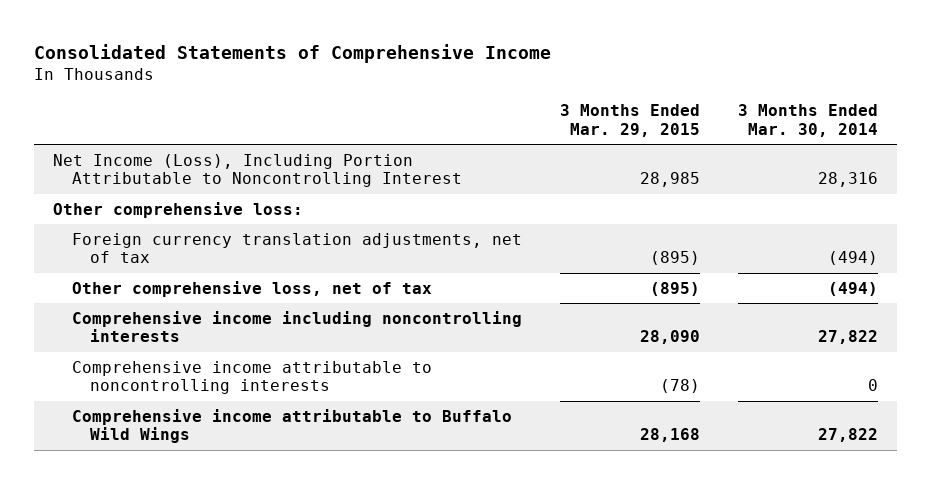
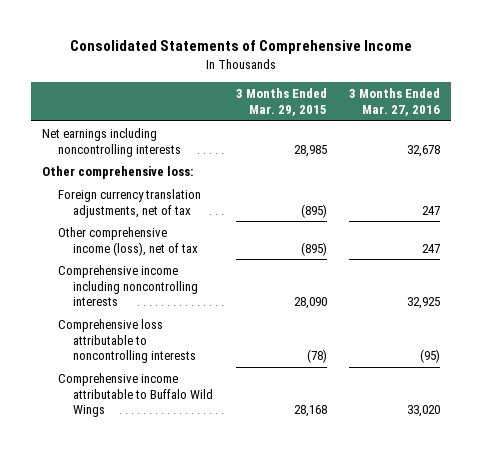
[738,104,879,137] 3 Months Ended Mar. 30, 2014 -> none
none -> [348,88,440,116] 3 Months Ended Mar. 27, 2016
[53,153,462,188] Net Income (Loss), Including Portion Attributable to Noncontrolling Interest -> [42,128,181,157] Net earnings including noncontrolling interests
[71,280,432,297] Other comprehensive loss, net of tax -> [57,227,199,256] Other comprehensive income (loss), net of tax
[71,360,432,395] Comprehensive income attributable to noncontrolling interests -> [57,319,197,364] Comprehensive loss attributable to noncontrolling interests

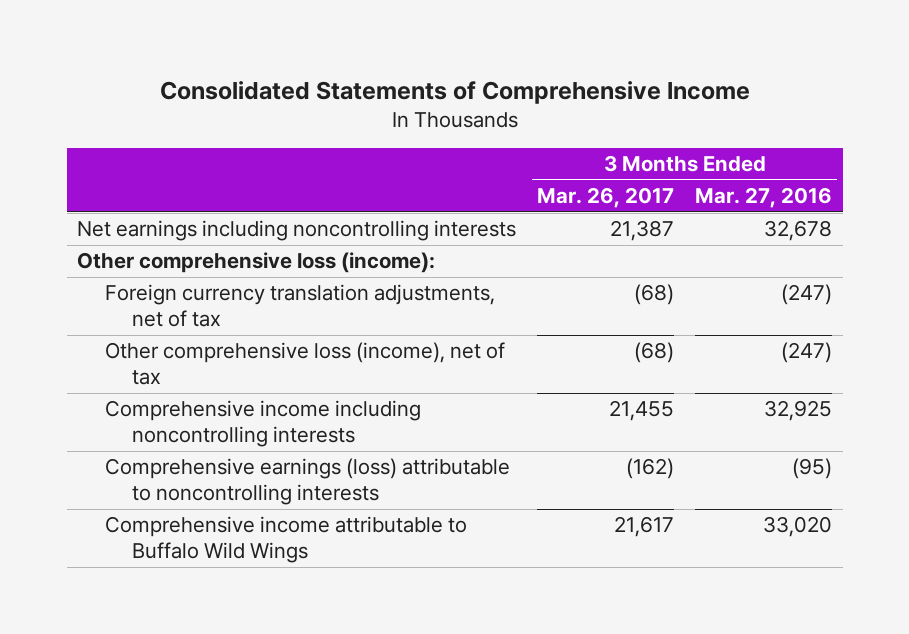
[235,88,327,116] 3 Months Ended Mar. 29, 2015 -> none
none -> [537,187,675,209] Mar. 26, 2017
[42,166,194,180] Other comprehensive loss: -> [77,252,436,274] Other comprehensive loss (income):
[421,205,440,215] 247 -> [781,284,833,306] (247)
[57,227,199,256] Other comprehensive income (loss), net of tax -> [104,342,505,386] Other comprehensive loss (income), net of tax
[421,243,440,253] 247 -> [781,342,833,364] (247)
[57,319,197,364] Comprehensive loss attributable to noncontrolling interests -> [104,458,510,506] Comprehensive earnings (loss) attributable to noncontrolling interests

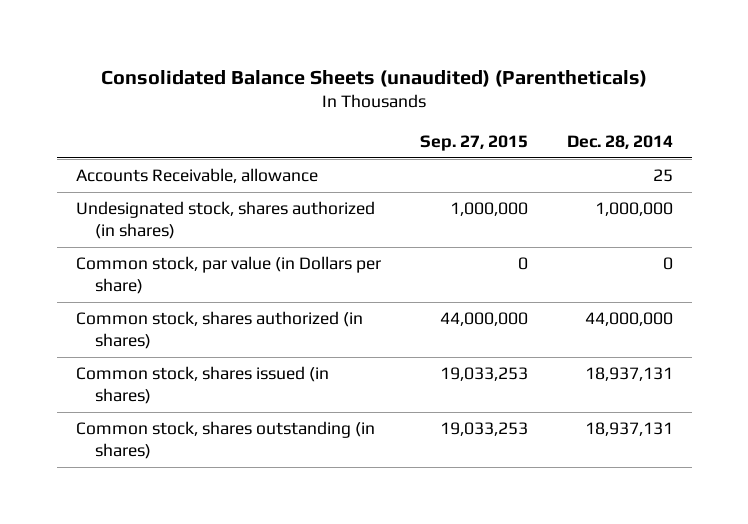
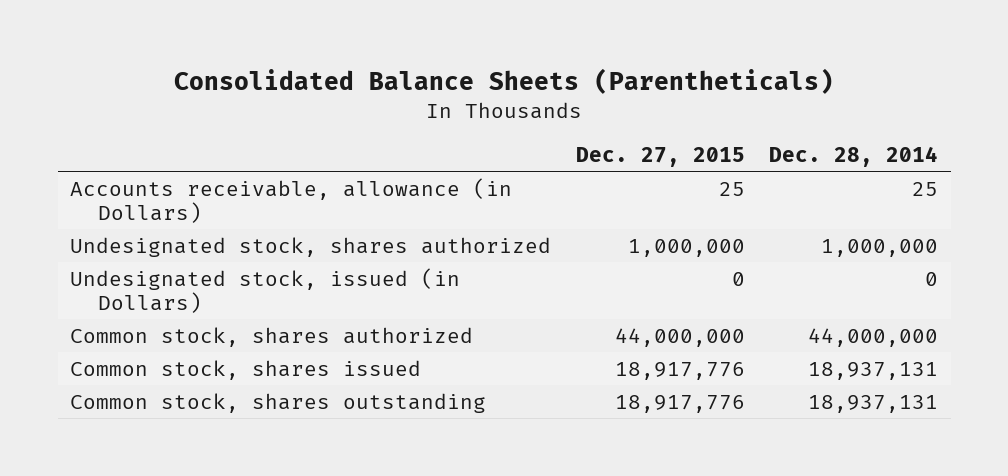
[101,69,648,87] Consolidated Balance Sheets (unaudited) (Parentheticals) -> [174,67,835,94] Consolidated Balance Sheets (Parentheticals)
[419,134,528,151] Sep. 27, 2015 -> none
none -> [575,147,745,168] Dec. 27, 2015
[75,256,381,294] Common stock, par value (in Dollars per share) -> none
[75,168,318,184] Accounts Receivable, allowance -> [69,177,512,223] Accounts receivable, allowance (in Dollars)
[75,201,375,239] Undesignated stock, shares authorized (in shares) -> [69,236,551,257] Undesignated stock, shares authorized
none -> [69,267,460,313] Undesignated stock, issued (in Dollars)
[75,311,363,349] Common stock, shares authorized (in shares) -> [69,326,473,347] Common stock, shares authorized
[75,366,329,404] Common stock, shares issued (in shares) -> [69,359,421,380] Common stock, shares issued
[75,421,375,459] Common stock, shares outstanding (in shares) -> [69,392,486,413] Common stock, shares outstanding

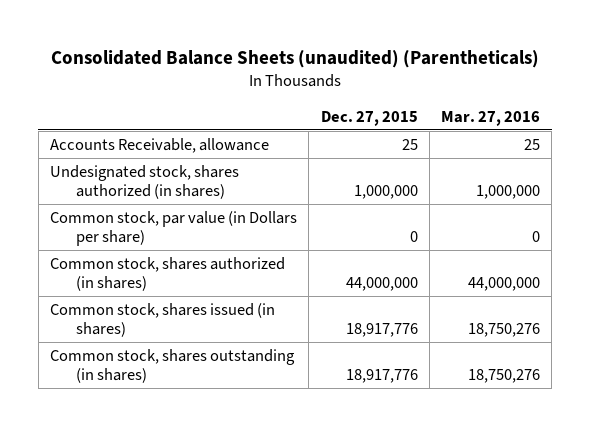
[174,67,835,94] Consolidated Balance Sheets (Parentheticals) -> [51,50,540,69] Consolidated Balance Sheets (unaudited) (Parentheticals)
[769,146,939,168] Dec. 28, 2014 -> none
none -> [441,110,541,126] Mar. 27, 2016
[69,267,460,313] Undesignated stock, issued (in Dollars) -> none
[69,177,512,223] Accounts receivable, allowance (in Dollars) -> [50,137,270,153] Accounts Receivable, allowance
[69,236,551,257] Undesignated stock, shares authorized -> [50,164,240,200] Undesignated stock, shares authorized (in shares)
none -> [50,210,298,247] Common stock, par value (in Dollars per share)
[69,326,473,347] Common stock, shares authorized -> [50,256,286,292] Common stock, shares authorized (in shares)
[69,359,421,380] Common stock, shares issued -> [50,302,276,338] Common stock, shares issued (in shares)
[69,392,486,413] Common stock, shares outstanding -> [50,348,296,384] Common stock, shares outstanding (in shares)

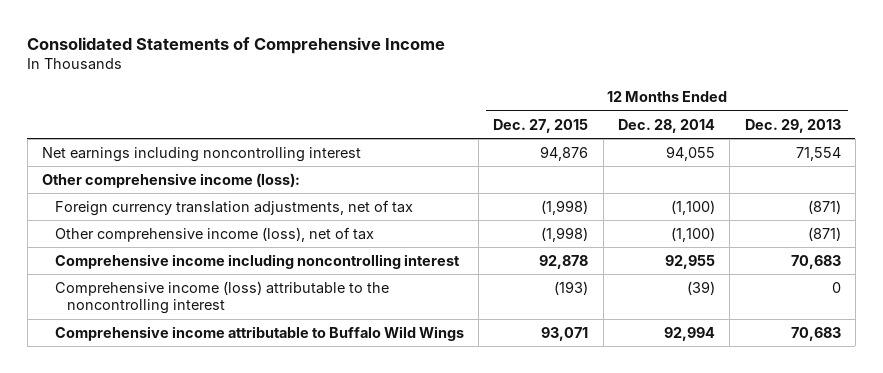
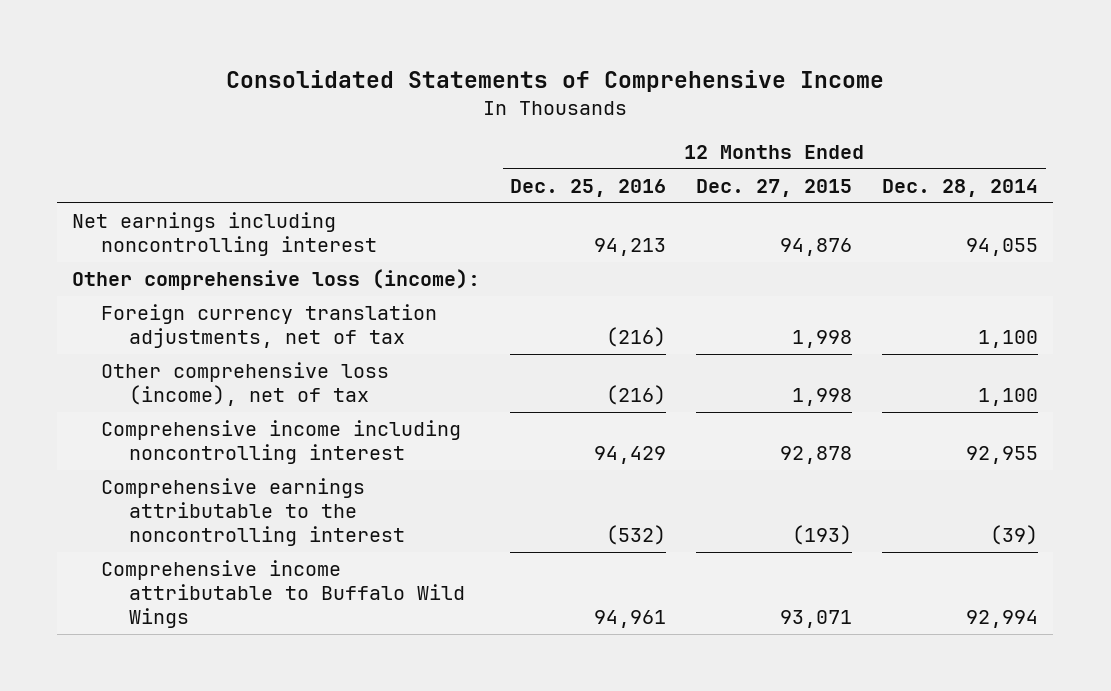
[744,118,841,133] Dec. 29, 2013 -> none
none -> [510,178,667,197] Dec. 25, 2016
[42,172,301,188] Other comprehensive income (loss): -> [72,269,481,291] Other comprehensive loss (income):
[541,199,589,215] (1,998) -> [792,330,853,349] 1,998
[670,199,715,215] (1,100) -> [978,330,1039,349] 1,100
[54,226,374,242] Other comprehensive income (loss), net of tax -> [100,362,389,407] Other comprehensive loss (income), net of tax
[541,226,589,242] (1,998) -> [792,388,853,407] 1,998
[670,226,715,242] (1,100) -> [978,388,1039,407] 1,100
[54,280,389,315] Comprehensive income (loss) attributable to the noncontrolling interest -> [100,478,405,547] Comprehensive earnings attributable to the noncontrolling interest

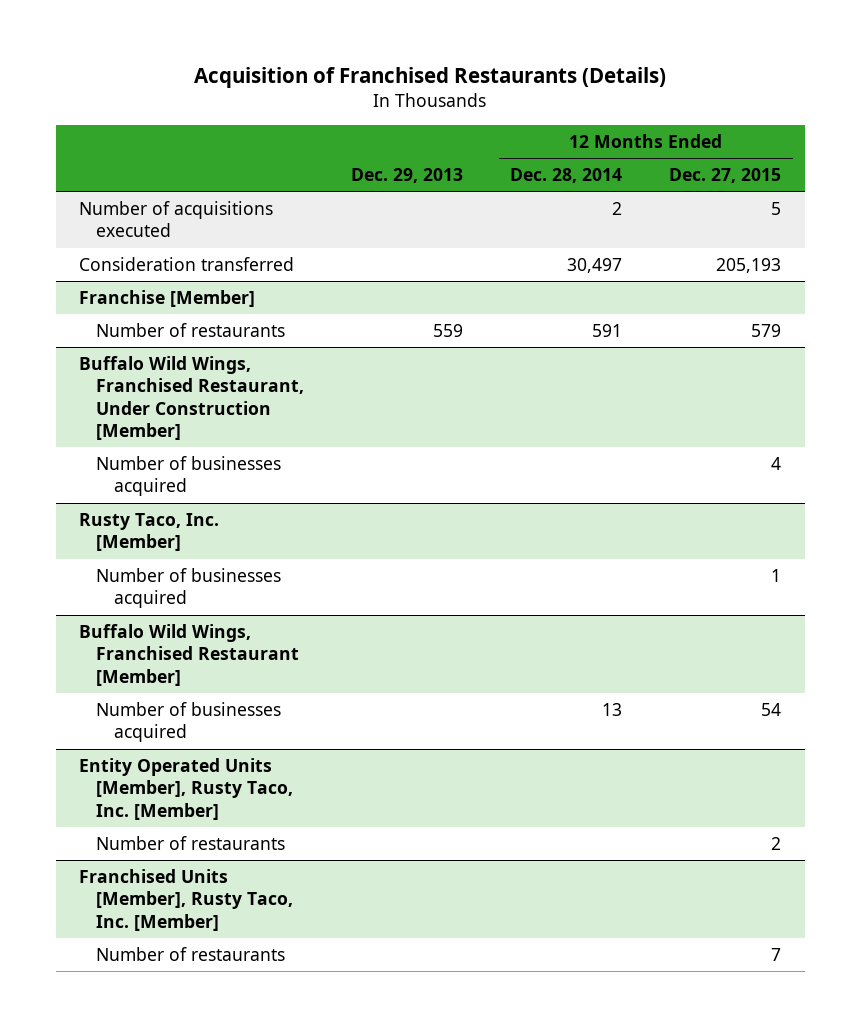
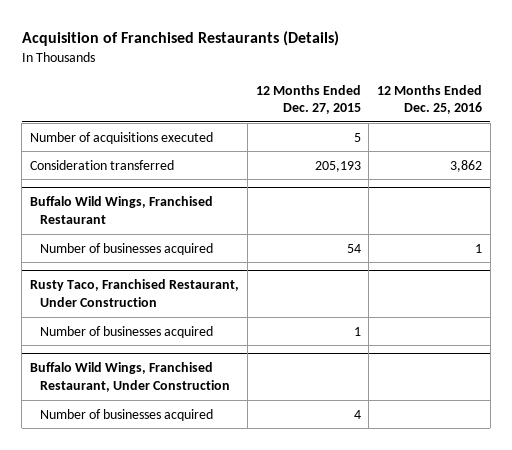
[351,168,464,184] Dec. 29, 2013 -> none
[510,168,623,184] Dec. 28, 2014 -> none
none -> [377,84,483,115] 12 Months Ended Dec. 25, 2016
[79,290,256,308] Franchise [Member] -> none
[96,323,286,338] Number of restaurants -> none
[79,356,305,440] Buffalo Wild Wings, Franchised Restaurant, Under Construction [Member] -> none
[96,456,282,497] Number of businesses acquired -> none
[79,513,220,552] Rusty Taco, Inc. [Member] -> none
[96,568,282,609] Number of businesses acquired -> none
[79,624,300,686] Buffalo Wild Wings, Franchised Restaurant [Member] -> [29,196,213,225] Buffalo Wild Wings, Franchised Restaurant
[79,758,294,820] Entity Operated Units [Member], Rusty Taco, Inc. [Member] -> none
[96,836,286,851] Number of restaurants -> none
[79,869,294,931] Franchised Units [Member], Rusty Taco, Inc. [Member] -> none
[96,947,286,962] Number of restaurants -> none
none -> [29,279,239,308] Rusty Taco, Franchised Restaurant, Under Construction
none -> [40,325,214,338] Number of businesses acquired
none -> [29,362,231,393] Buffalo Wild Wings, Franchised Restaurant, Under Construction
none -> [40,408,214,421] Number of businesses acquired

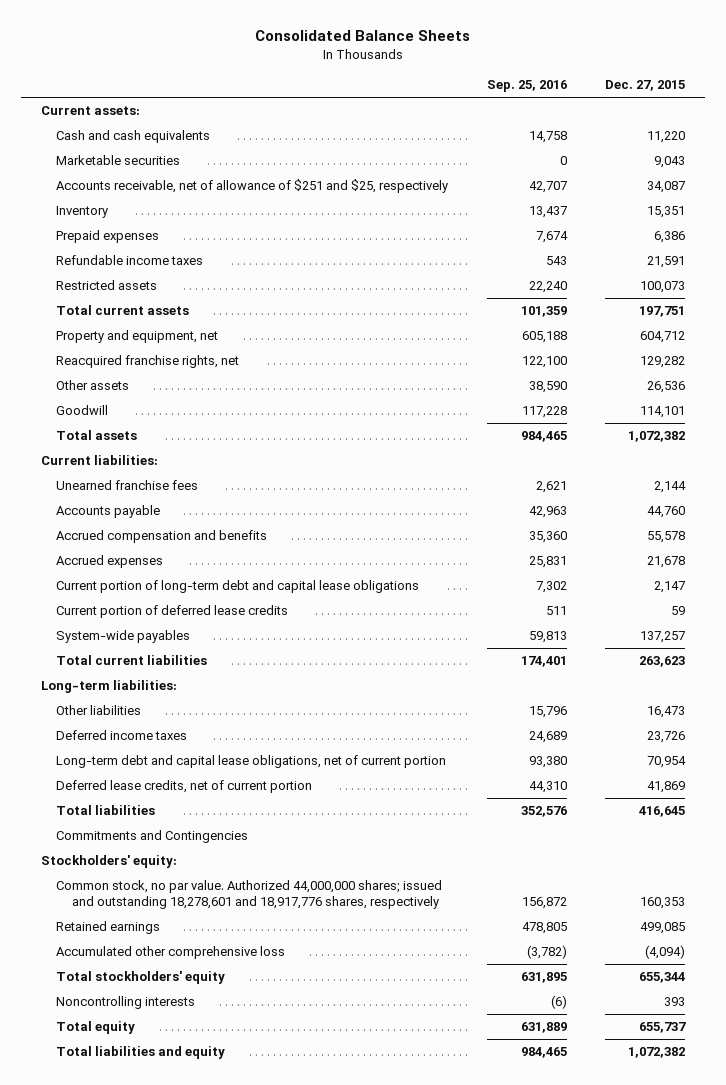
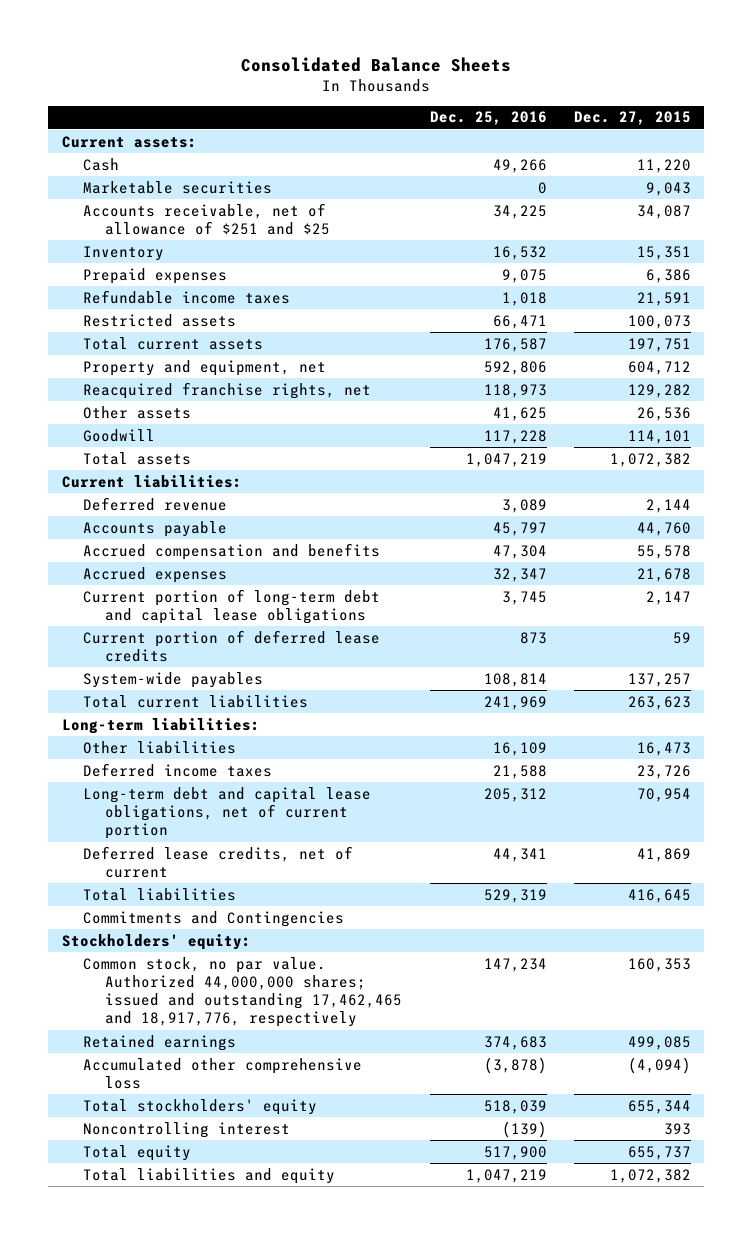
[486,80,567,93] Sep. 25, 2016 -> none
none -> [429,111,547,126] Dec. 25, 2016
[56,130,211,144] Cash and cash equivalents -> [83,157,120,171] Cash
[56,179,449,194] Accounts receivable, net of allowance of $251 and $25, respectively -> [83,202,331,235] Accounts receivable, net of allowance of $251 and $25
[56,480,199,491] Unearned franchise fees -> [83,496,228,511] Deferred revenue
[56,780,313,794] Deferred lease credits, net of current portion -> [83,845,354,878] Deferred lease credits, net of current
[56,880,443,910] Common stock, no par value. Authorized 44,000,000 shares; issued and outstanding 18,278,601 and 18,917,776 shares, respectively -> [83,956,403,1028] Common stock, no par value. Authorized 44,000,000 shares; issued and outstanding 17,462,465 and 18,917,776, respectively
[56,996,196,1010] Noncontrolling interests -> [83,1121,291,1138] Noncontrolling interest

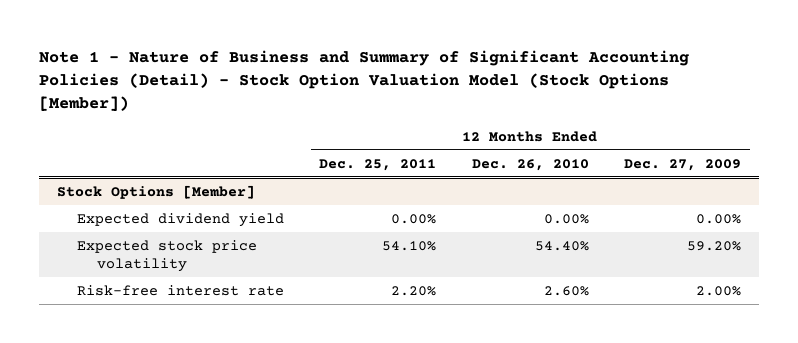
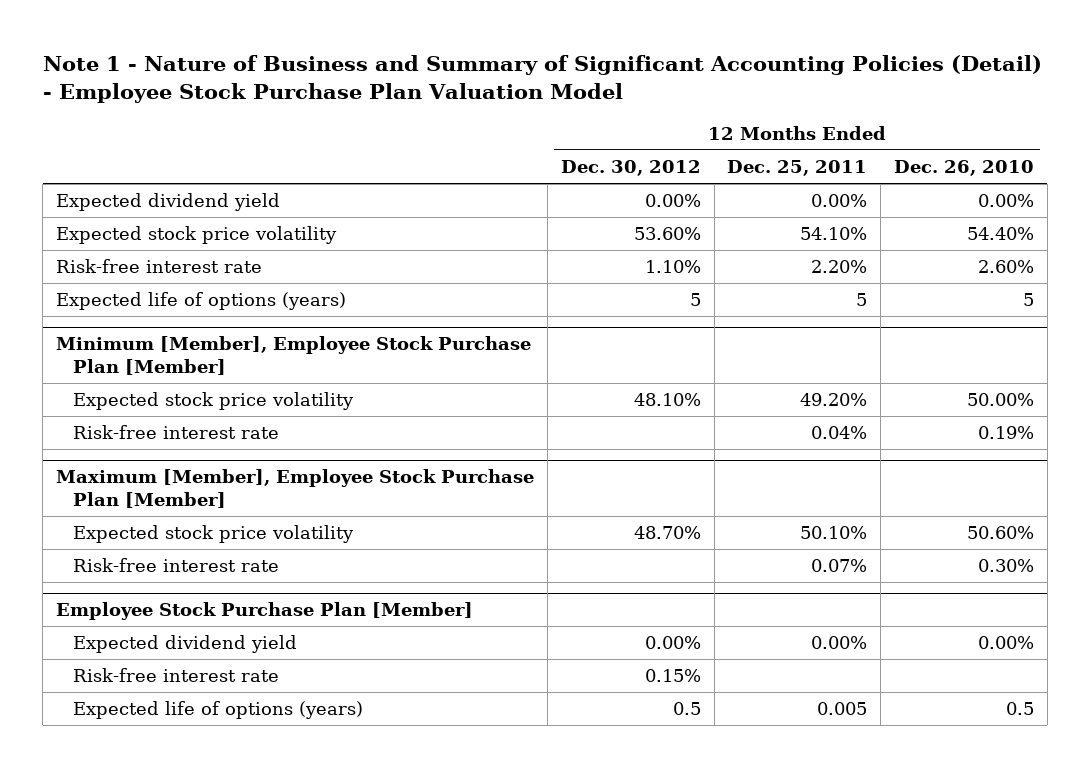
[38,49,689,111] Note 1 - Nature of Business and Summary of Significant Accounting Policies (Detail) - Stock Option Valuation Model (Stock Options [Member]) -> [42,54,1042,103] Note 1 - Nature of Business and Summary of Significant Accounting Policies (Detail) - Employee Stock Purchase Plan Valuation Model
[624,158,742,171] Dec. 27, 2009 -> none
none -> [560,160,701,177] Dec. 30, 2012
[56,184,255,199] Stock Options [Member] -> none
none -> [56,292,347,311] Expected life of options (years)
none -> [56,336,532,375] Minimum [Member], Employee Stock Purchase Plan [Member]
none -> [72,392,354,411] Expected stock price volatility
none -> [72,425,279,440] Risk-free interest rate
none -> [56,469,535,508] Maximum [Member], Employee Stock Purchase Plan [Member]
none -> [72,525,354,544] Expected stock price volatility
none -> [72,558,279,573] Risk-free interest rate
none -> [56,602,474,621] Employee Stock Purchase Plan [Member]
none -> [72,635,297,654] Expected dividend yield
none -> [72,668,279,683] Risk-free interest rate
none -> [72,701,363,720] Expected life of options (years)

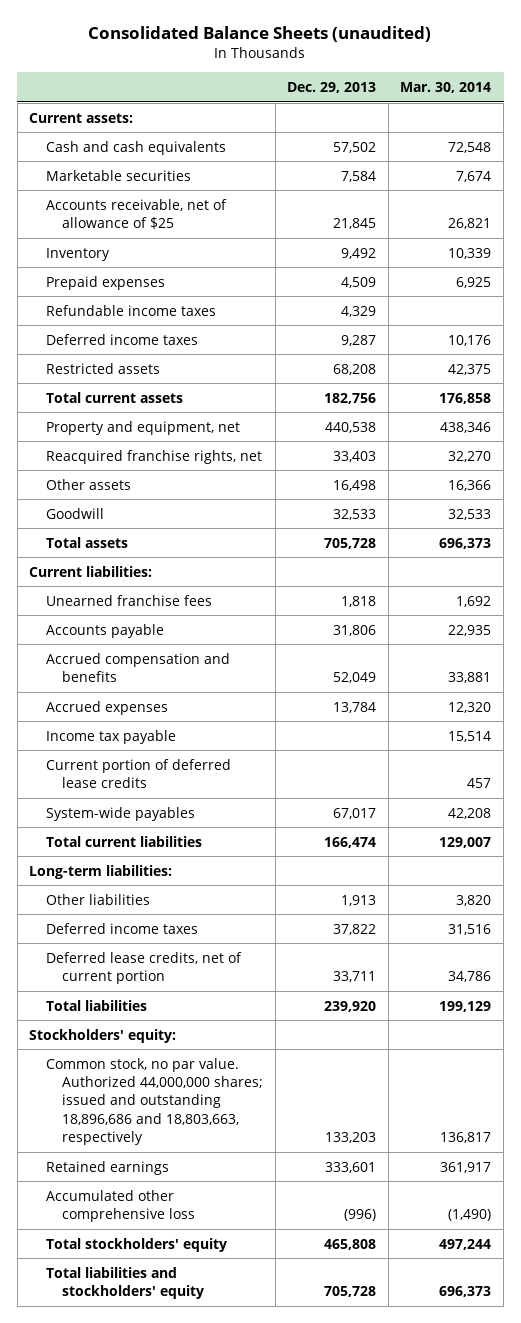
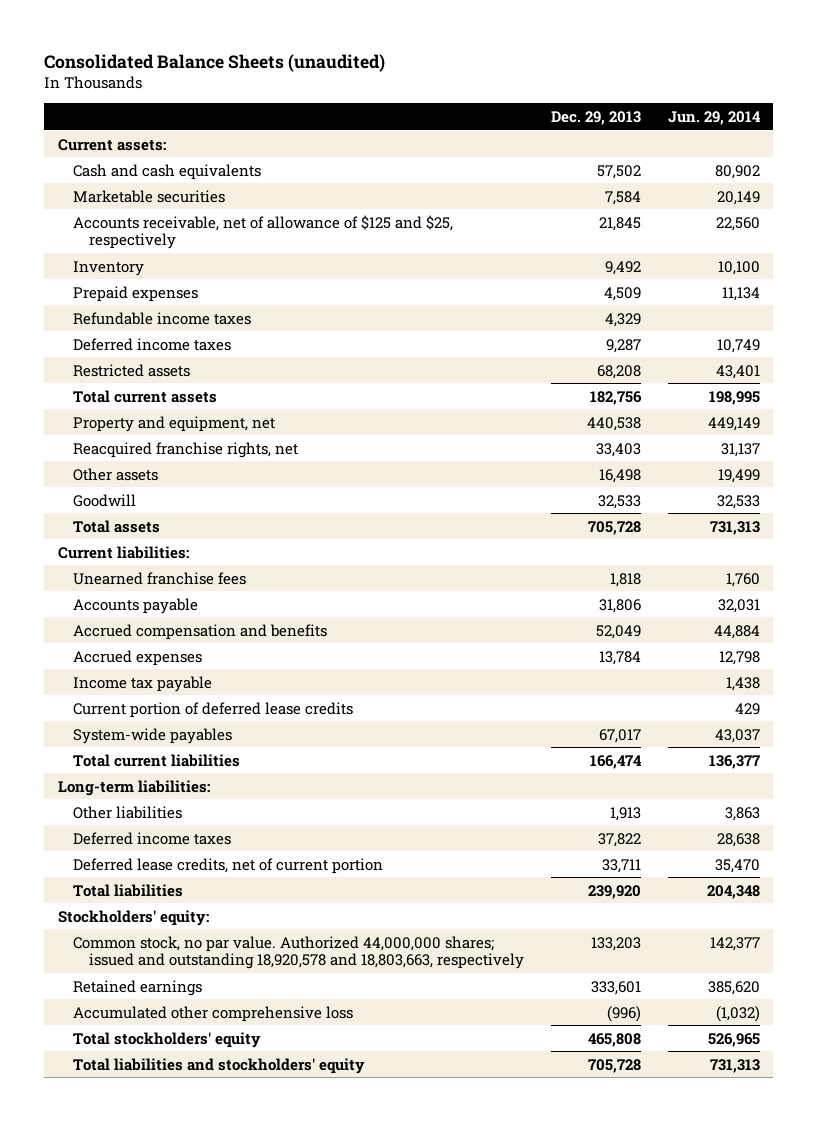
[400,82,492,94] Mar. 30, 2014 -> none
none -> [667,110,761,125] Jun. 29, 2014
[45,198,227,230] Accounts receivable, net of allowance of $25 -> [73,214,454,250] Accounts receivable, net of allowance of $125 and $25, respectively
[45,1057,263,1146] Common stock, no par value. Authorized 44,000,000 shares; issued and outstanding 18,896,686 and 18,803,663, respectively -> [73,935,524,970] Common stock, no par value. Authorized 44,000,000 shares; issued and outstanding 18,920,578 and 18,803,663, respectively

